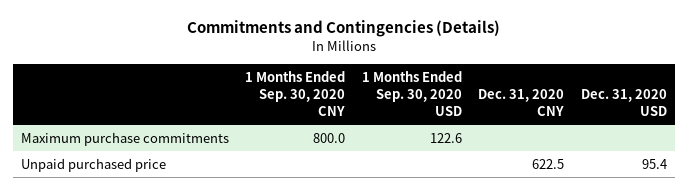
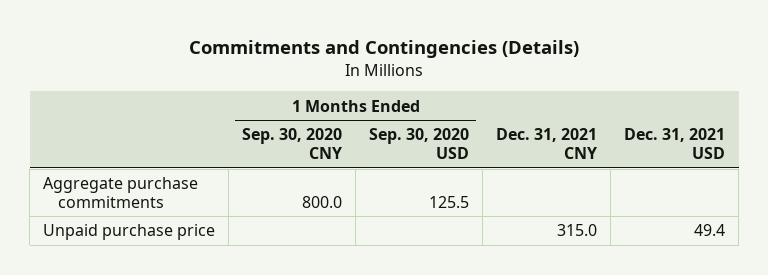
[478,88,565,116] Dec. 31, 2020 CNY -> none
[580,88,667,116] Dec. 31, 2020 USD -> none
none -> [496,128,598,160] Dec. 31, 2021 CNY
none -> [624,128,726,160] Dec. 31, 2021 USD
[20,131,229,146] Maximum purchase commitments -> [43,177,199,208] Aggregate purchase commitments
[429,132,462,143] 122.6 -> [429,195,470,208] 125.5
[20,157,166,172] Unpaid purchased price -> [43,224,216,241] Unpaid purchase price

